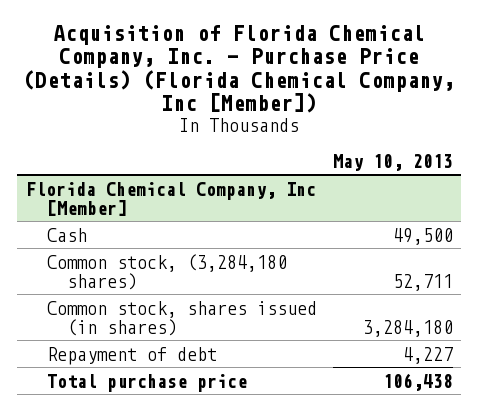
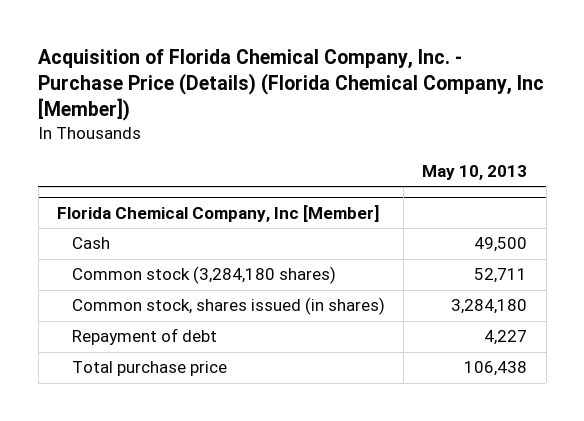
[46,253,287,290] Common stock, (3,284,180 shares) -> [71,266,336,285] Common stock (3,284,180 shares)

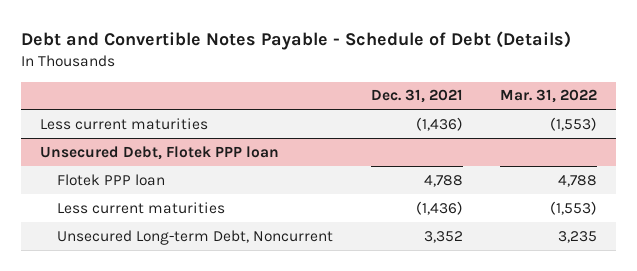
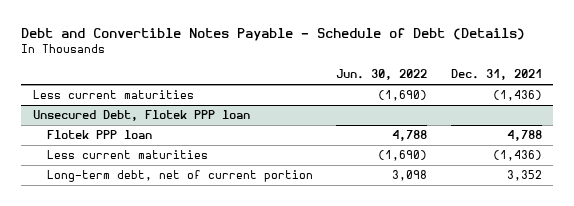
[500,89,598,104] Mar. 31, 2022 -> none
none -> [336,69,428,81] Jun. 30, 2022
[56,229,333,245] Unsecured Long-term Debt, Noncurrent -> [46,170,313,183] Long-term debt, net of current portion

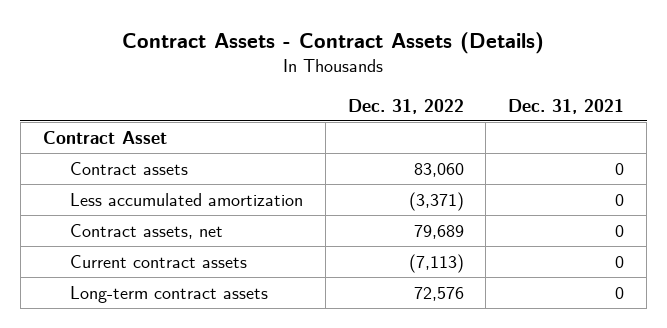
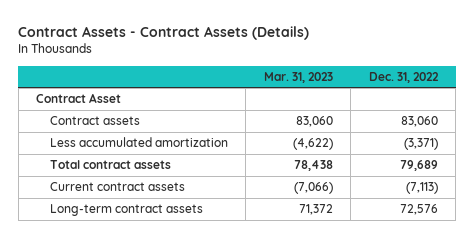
[508,98,625,114] Dec. 31, 2021 -> none
none -> [263,71,333,83] Mar. 31, 2023
[69,223,223,239] Contract assets, net -> [49,160,171,170] Total contract assets

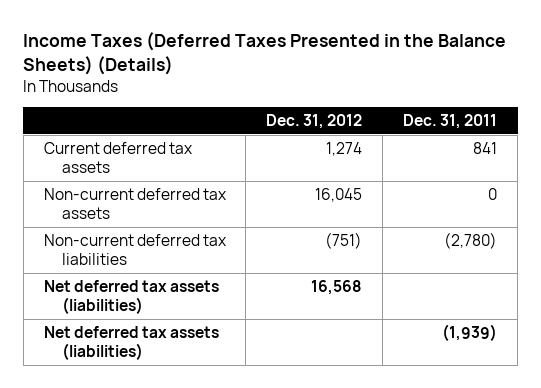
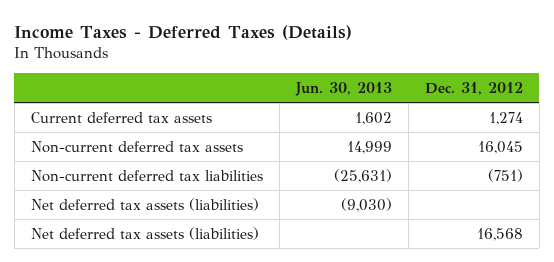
[23,32,507,75] Income Taxes (Deferred Taxes Presented in the Balance Sheets) (Details) -> [14,24,353,40] Income Taxes - Deferred Taxes (Details)
[403,114,498,130] Dec. 31, 2011 -> none
none -> [294,81,392,96] Jun. 30, 2013
[43,280,219,315] Net deferred tax assets (liabilities) -> [30,226,259,240] Net deferred tax assets (liabilities)

